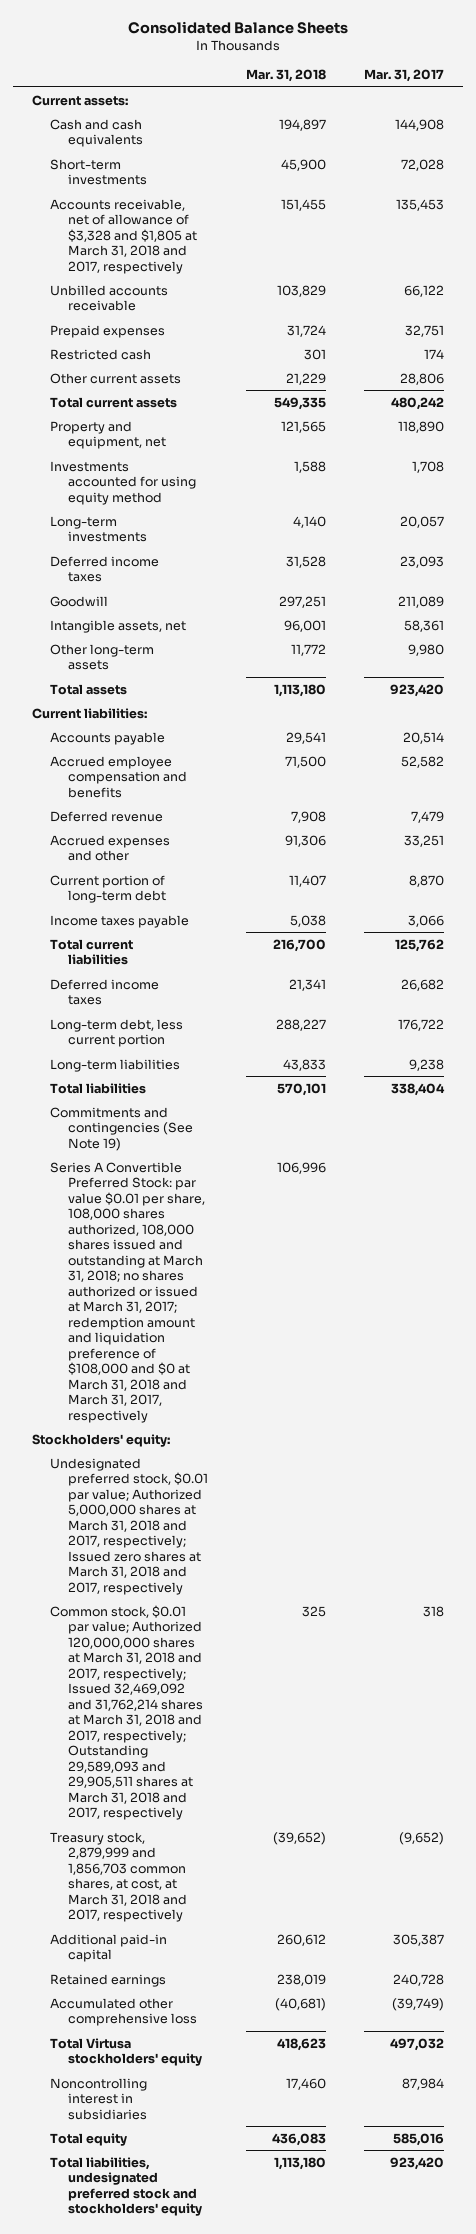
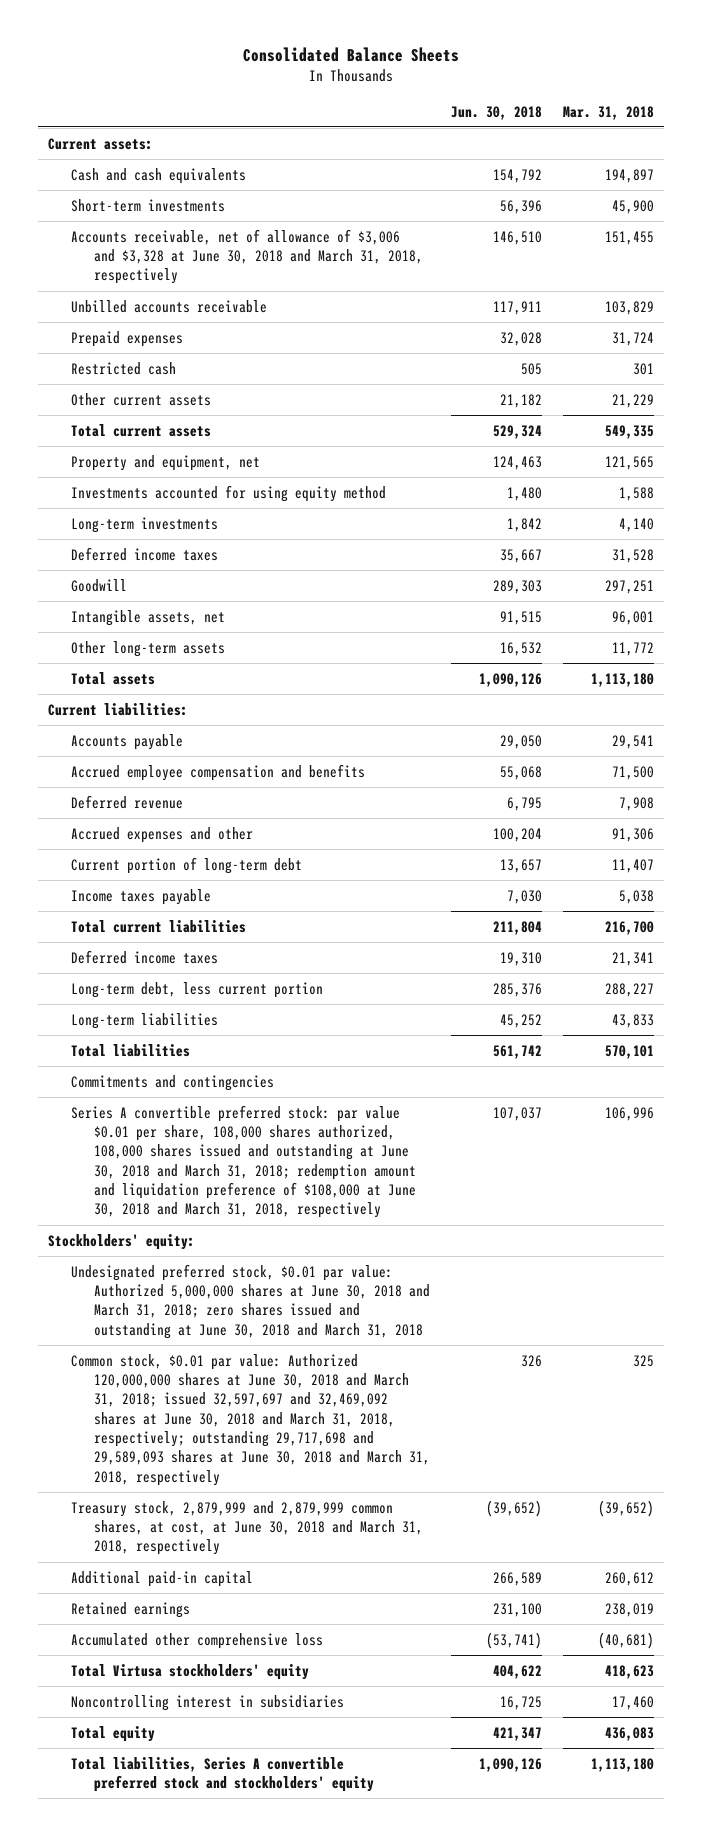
[364,69,445,83] Mar. 31, 2017 -> none
none -> [451,105,543,120] Jun. 30, 2018
[50,198,198,274] Accounts receivable, net of allowance of $3,328 and $1,805 at March 31, 2018 and 2017, respectively -> [71,228,424,285] Accounts receivable, net of allowance of $3,006 and $3,328 at June 30, 2018 and March 31, 2018, respectively
[50,1106,194,1151] Commitments and contingencies (See Note 19) -> [71,1074,275,1091] Commitments and contingencies
[50,1161,206,1423] Series A Convertible Preferred Stock: par value $0.01 per share, 108,000 shares authorized, 108,000 shares issued and outstanding at March 31, 2018; no shares authorized or issued at March 31, 2017; redemption amount and liquidation preference of $108,000 and $0 at March 31, 2018 and March 31, 2017, respectively -> [71,1104,417,1219] Series A convertible preferred stock: par value $0.01 per share, 108,000 shares authorized, 108,000 shares issued and outstanding at June 30, 2018 and March 31, 2018; redemption amount and liquidation preference of $108,000 at June 30, 2018 and March 31, 2018, respectively
[50,1457,209,1595] Undesignated preferred stock, $0.01 par value; Authorized 5,000,000 shares at March 31, 2018 and 2017, respectively; Issued zero shares at March 31, 2018 and 2017, respectively -> [71,1263,431,1339] Undesignated preferred stock, $0.01 par value: Authorized 5,000,000 shares at June 30, 2018 and March 31, 2018; zero shares issued and outstanding at June 30, 2018 and March 31, 2018
[50,1604,204,1821] Common stock, $0.01 par value; Authorized 120,000,000 shares at March 31, 2018 and 2017, respectively; Issued 32,469,092 and 31,762,214 shares at March 31, 2018 and 2017, respectively; Outstanding 29,589,093 and 29,905,511 shares at March 31, 2018 and 2017, respectively -> [71,1353,431,1486] Common stock, $0.01 par value: Authorized 120,000,000 shares at June 30, 2018 and March 31, 2018; issued 32,597,697 and 32,469,092 shares at June 30, 2018 and March 31, 2018, respectively; outstanding 29,717,698 and 29,589,093 shares at June 30, 2018 and March 31, 2018, respectively
[50,1831,188,1923] Treasury stock, 2,879,999 and 1,856,703 common shares, at cost, at March 31, 2018 and 2017, respectively -> [71,1500,424,1556] Treasury stock, 2,879,999 and 2,879,999 common shares, at cost, at June 30, 2018 and March 31, 2018, respectively
[50,2156,203,2217] Total liabilities, undesignated preferred stock and stockholders' equity -> [71,1756,375,1793] Total liabilities, Series A convertible preferred stock and stockholders' equity

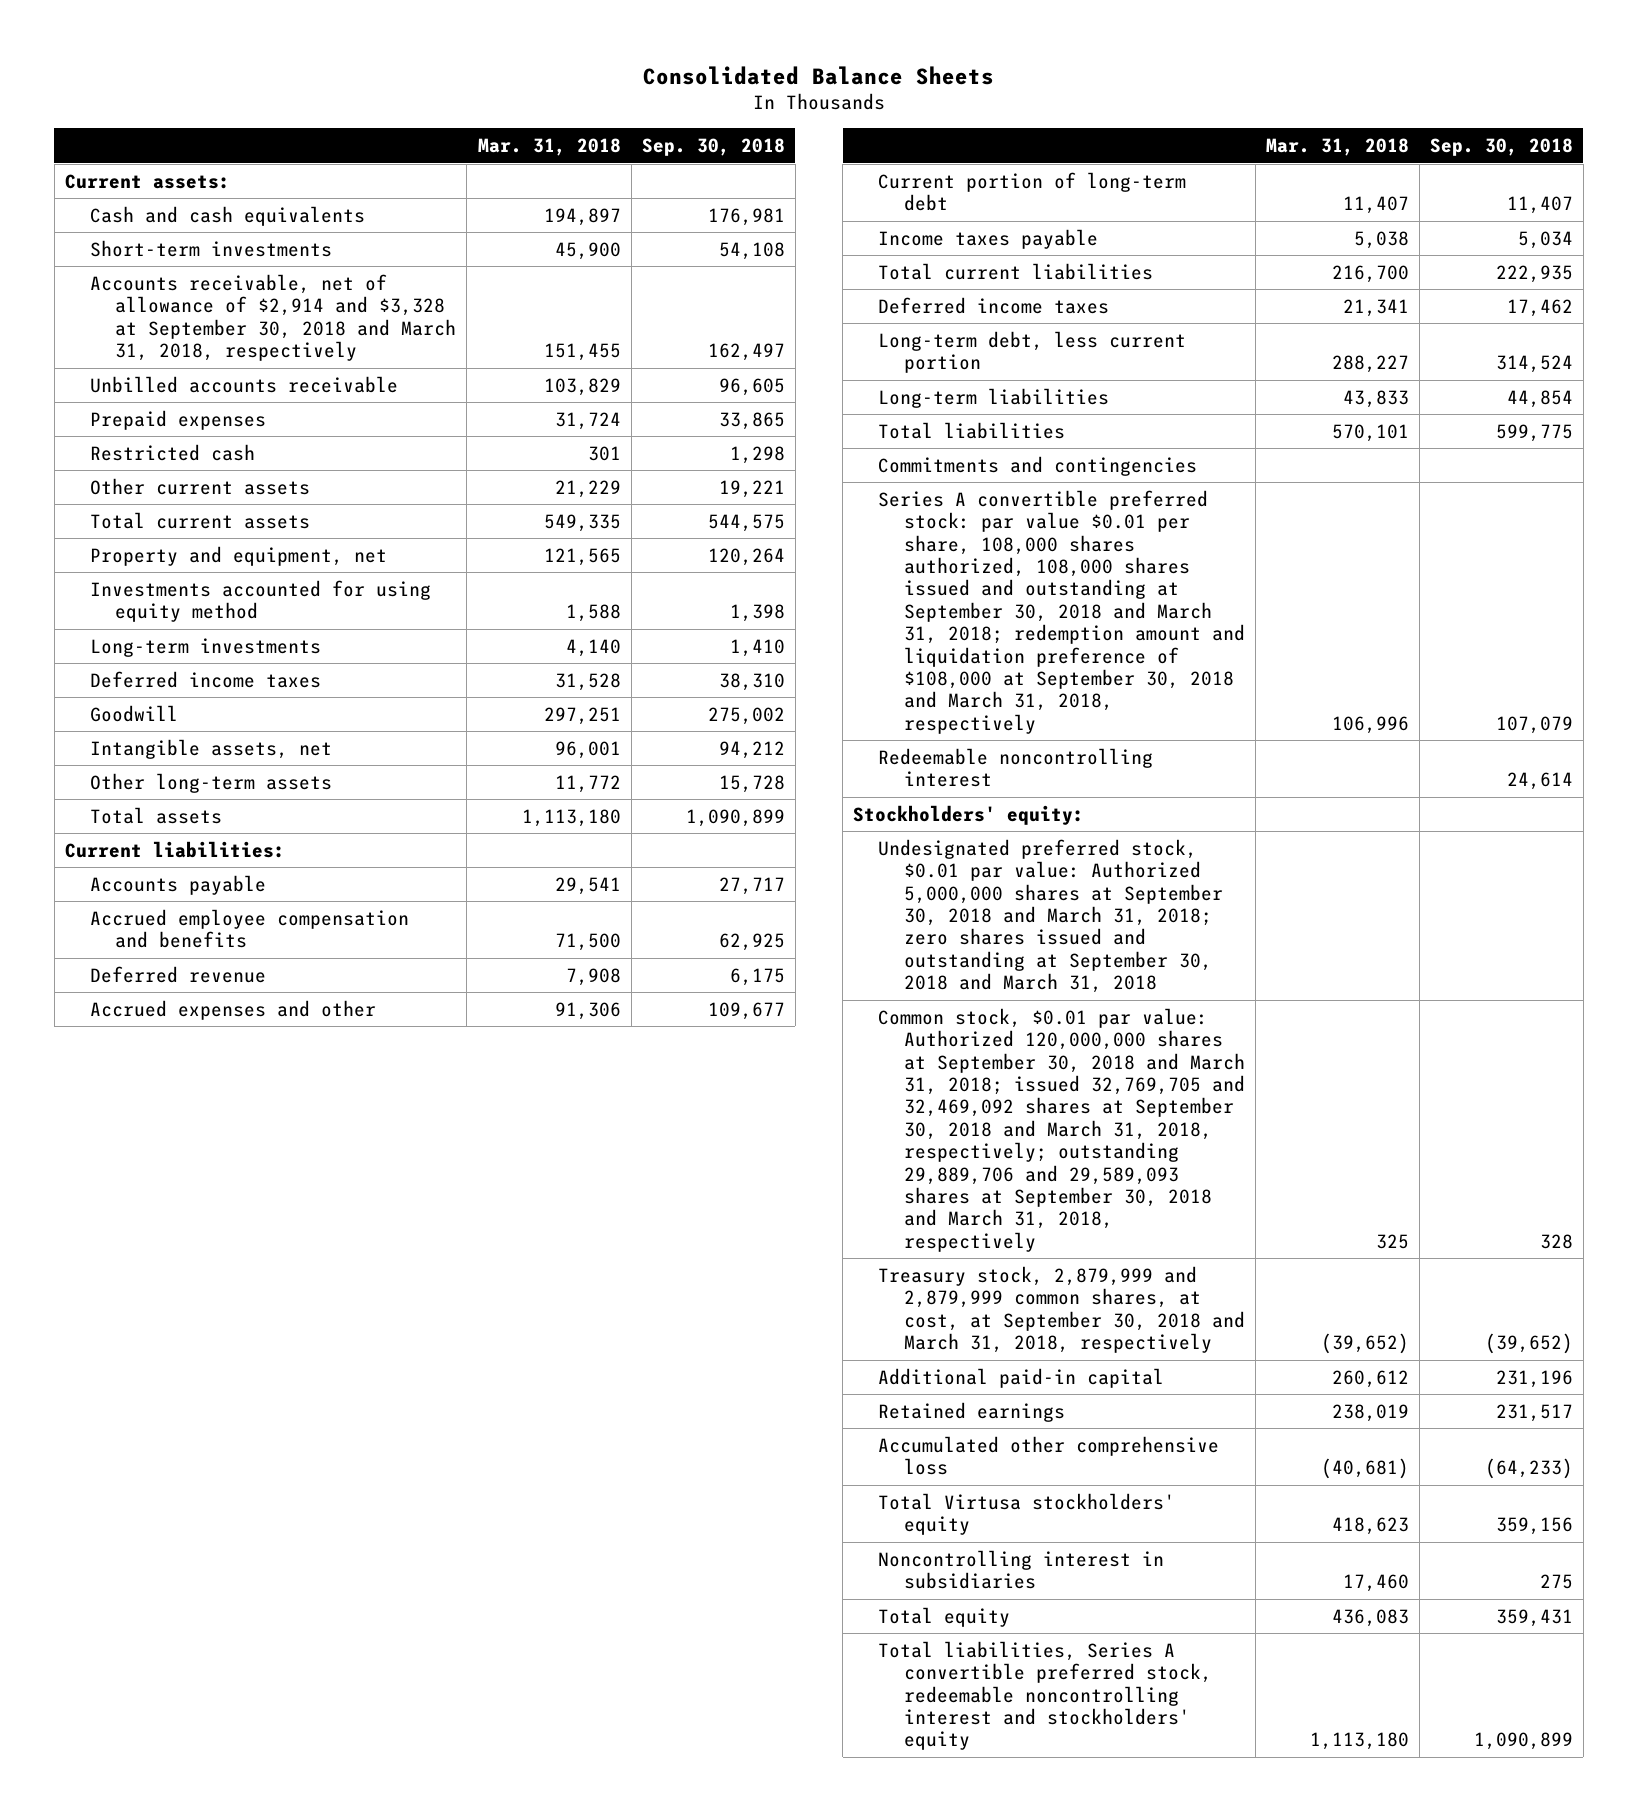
[451,105,543,120] Jun. 30, 2018 -> none
none -> [641,138,785,157] Sep. 30, 2018
[71,228,424,285] Accounts receivable, net of allowance of $3,006 and $3,328 at June 30, 2018 and March 31, 2018, respectively -> [90,273,457,362] Accounts receivable, net of allowance of $2,914 and $3,328 at September 30, 2018 and March 31, 2018, respectively
[71,1104,417,1219] Series A convertible preferred stock: par value $0.01 per share, 108,000 shares authorized, 108,000 shares issued and outstanding at June 30, 2018 and March 31, 2018; redemption amount and liquidation preference of $108,000 at June 30, 2018 and March 31, 2018, respectively -> [878,489,1245,734] Series A convertible preferred stock: par value $0.01 per share, 108,000 shares authorized, 108,000 shares issued and outstanding at September 30, 2018 and March 31, 2018; redemption amount and liquidation preference of $108,000 at September 30, 2018 and March 31, 2018, respectively
none -> [878,747,1154,788] Redeemable noncontrolling interest
[71,1263,431,1339] Undesignated preferred stock, $0.01 par value: Authorized 5,000,000 shares at June 30, 2018 and March 31, 2018; zero shares issued and outstanding at June 30, 2018 and March 31, 2018 -> [878,838,1223,994] Undesignated preferred stock, $0.01 par value: Authorized 5,000,000 shares at September 30, 2018 and March 31, 2018; zero shares issued and outstanding at September 30, 2018 and March 31, 2018
[71,1353,431,1486] Common stock, $0.01 par value: Authorized 120,000,000 shares at June 30, 2018 and March 31, 2018; issued 32,597,697 and 32,469,092 shares at June 30, 2018 and March 31, 2018, respectively; outstanding 29,717,698 and 29,589,093 shares at June 30, 2018 and March 31, 2018, respectively -> [878,1007,1245,1252] Common stock, $0.01 par value: Authorized 120,000,000 shares at September 30, 2018 and March 31, 2018; issued 32,769,705 and 32,469,092 shares at September 30, 2018 and March 31, 2018, respectively; outstanding 29,889,706 and 29,589,093 shares at September 30, 2018 and March 31, 2018, respectively
[71,1500,424,1556] Treasury stock, 2,879,999 and 2,879,999 common shares, at cost, at June 30, 2018 and March 31, 2018, respectively -> [878,1265,1245,1354] Treasury stock, 2,879,999 and 2,879,999 common shares, at cost, at September 30, 2018 and March 31, 2018, respectively
[71,1756,375,1793] Total liabilities, Series A convertible preferred stock and stockholders' equity -> [878,1640,1212,1751] Total liabilities, Series A convertible preferred stock, redeemable noncontrolling interest and stockholders' equity

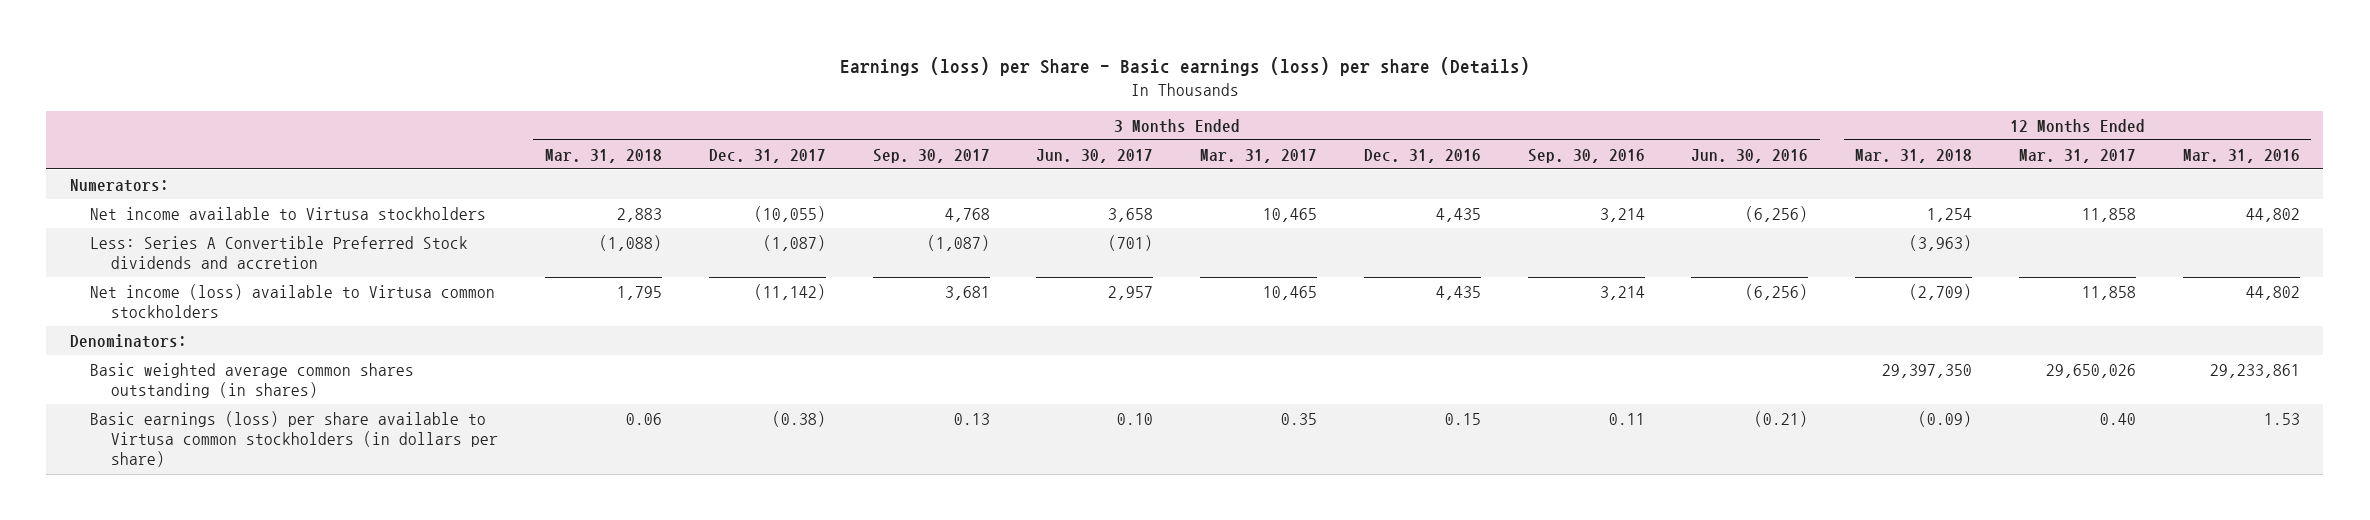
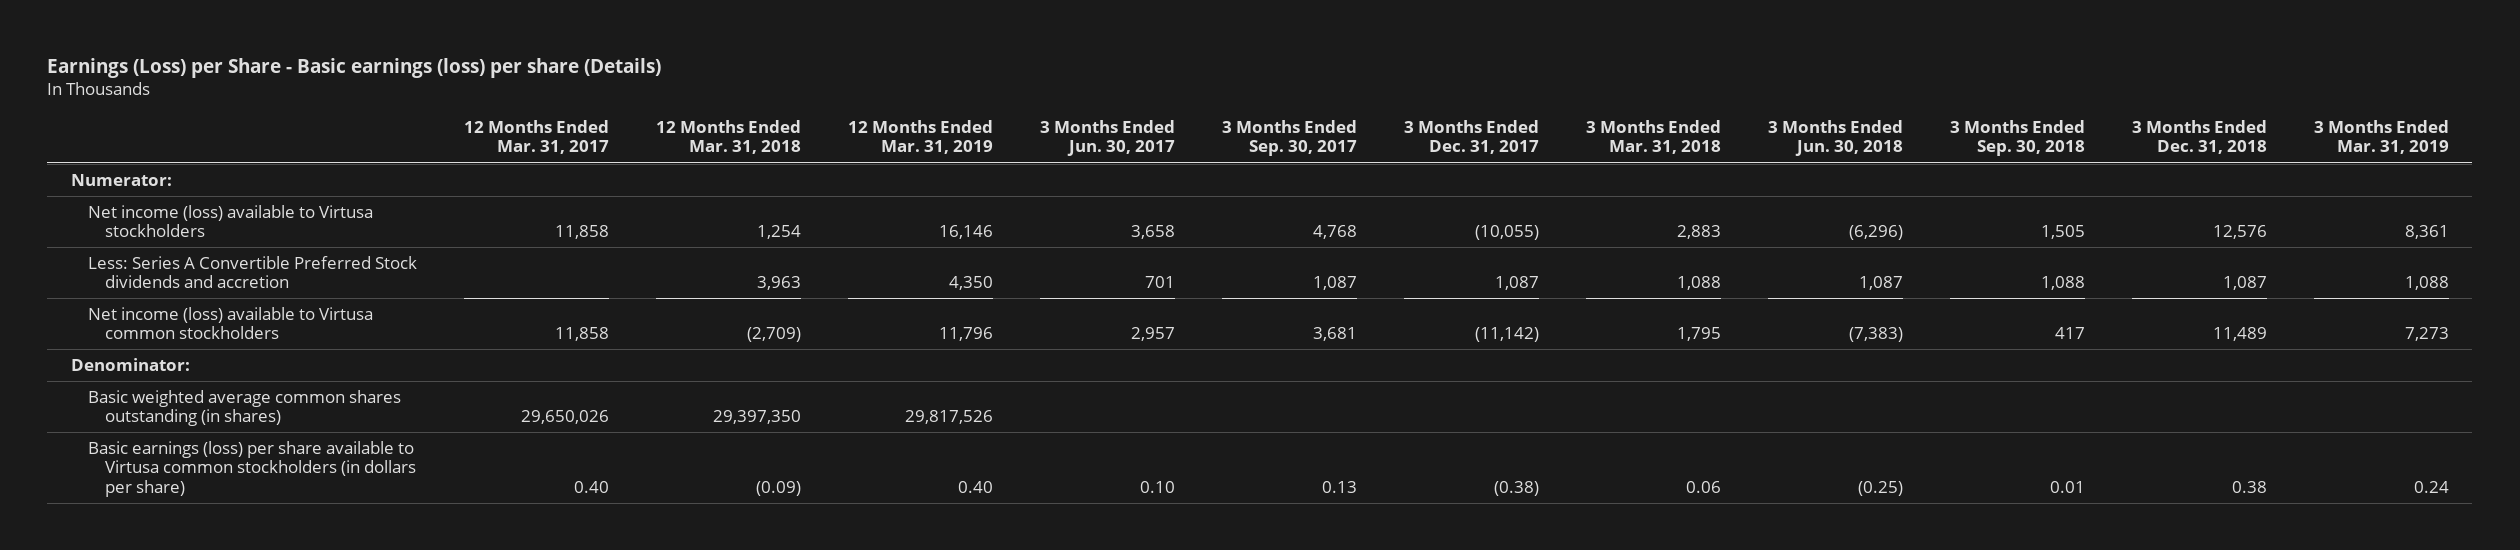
[839,57,1530,77] Earnings (loss) per Share - Basic earnings (loss) per share (Details) -> [47,57,662,78] Earnings (Loss) per Share - Basic earnings (loss) per share (Details)
[1200,148,1318,163] Mar. 31, 2017 -> none
[1363,148,1481,163] Dec. 31, 2016 -> none
[1527,148,1645,163] Sep. 30, 2016 -> none
[1691,148,1809,163] Jun. 30, 2016 -> none
[2182,148,2300,163] Mar. 31, 2016 -> none
none -> [847,119,993,155] 12 Months Ended Mar. 31, 2019
none -> [1767,119,1903,157] 3 Months Ended Jun. 30, 2018
none -> [1949,119,2085,157] 3 Months Ended Sep. 30, 2018
none -> [2131,119,2267,155] 3 Months Ended Dec. 31, 2018
none -> [2313,119,2449,155] 3 Months Ended Mar. 31, 2019
[69,178,169,192] Numerators: -> [70,173,172,186] Numerator:
[90,206,487,220] Net income available to Virtusa stockholders -> [87,204,373,238] Net income (loss) available to Virtusa stockholders
[598,234,662,251] (1,088) -> [1676,276,1721,291] 1,088
[762,234,826,251] (1,087) -> [1494,276,1539,291] 1,087
[926,234,990,251] (1,087) -> [1312,276,1357,291] 1,087
[1108,234,1154,251] (701) -> [1144,276,1175,289] 701
[1909,234,1973,251] (3,963) -> [756,276,801,291] 3,963
[69,333,187,348] Denominators: -> [70,357,190,371] Denominator:

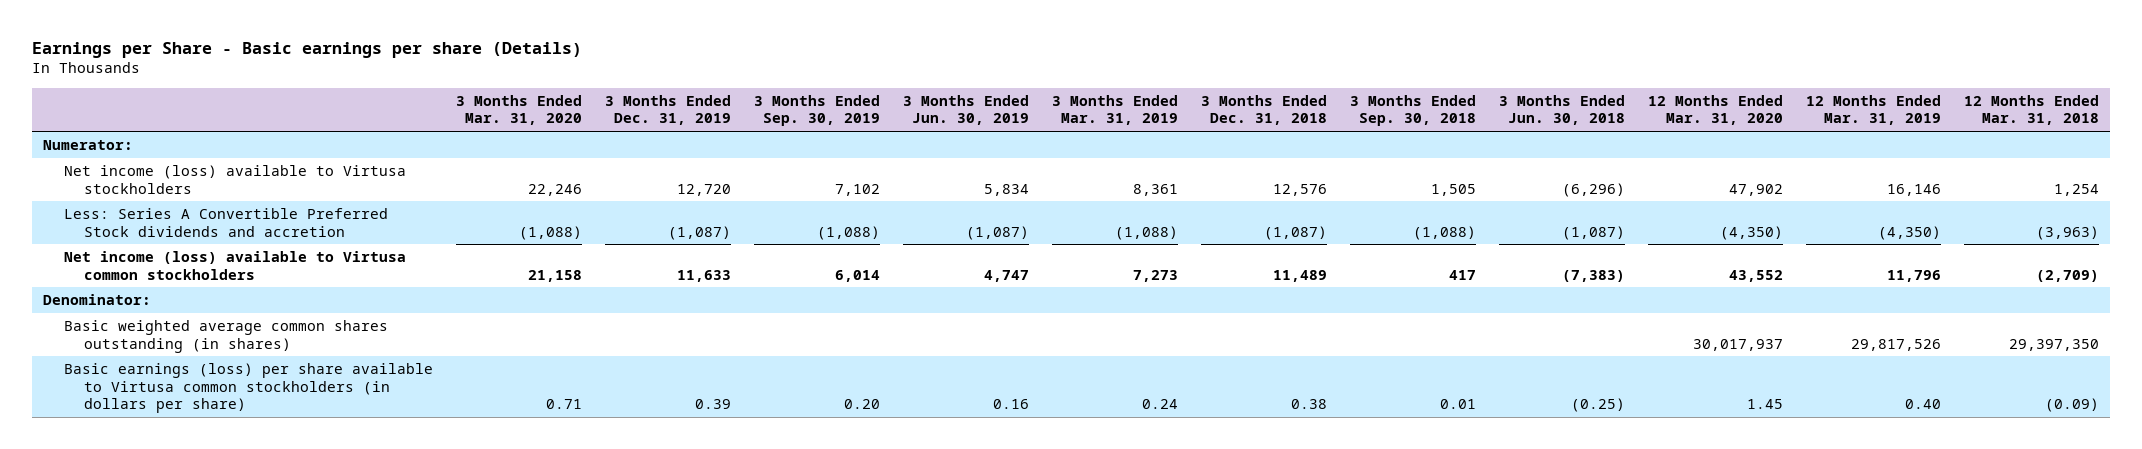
[47,57,662,78] Earnings (Loss) per Share - Basic earnings (loss) per share (Details) -> [31,42,582,59] Earnings per Share - Basic earnings per share (Details)
[463,119,609,155] 12 Months Ended Mar. 31, 2017 -> none
[1039,119,1175,157] 3 Months Ended Jun. 30, 2017 -> none
[1221,119,1357,157] 3 Months Ended Sep. 30, 2017 -> none
[1403,119,1539,155] 3 Months Ended Dec. 31, 2017 -> none
[1585,119,1721,155] 3 Months Ended Mar. 31, 2018 -> none
none -> [455,94,582,126] 3 Months Ended Mar. 31, 2020
none -> [604,94,731,126] 3 Months Ended Dec. 31, 2019
none -> [753,94,880,127] 3 Months Ended Sep. 30, 2019
none -> [902,94,1029,126] 3 Months Ended Jun. 30, 2019
none -> [1647,94,1783,126] 12 Months Ended Mar. 31, 2020
[756,276,801,291] 3,963 -> [2035,225,2099,240] (3,963)
[948,276,993,291] 4,350 -> [1877,225,1941,240] (4,350)
[1858,276,1903,291] 1,087 -> [1561,225,1625,240] (1,087)
[2040,276,2085,291] 1,088 -> [1412,225,1476,240] (1,088)
[2222,276,2267,291] 1,087 -> [1263,225,1327,240] (1,087)
[2404,276,2449,291] 1,088 -> [1114,225,1178,240] (1,088)

